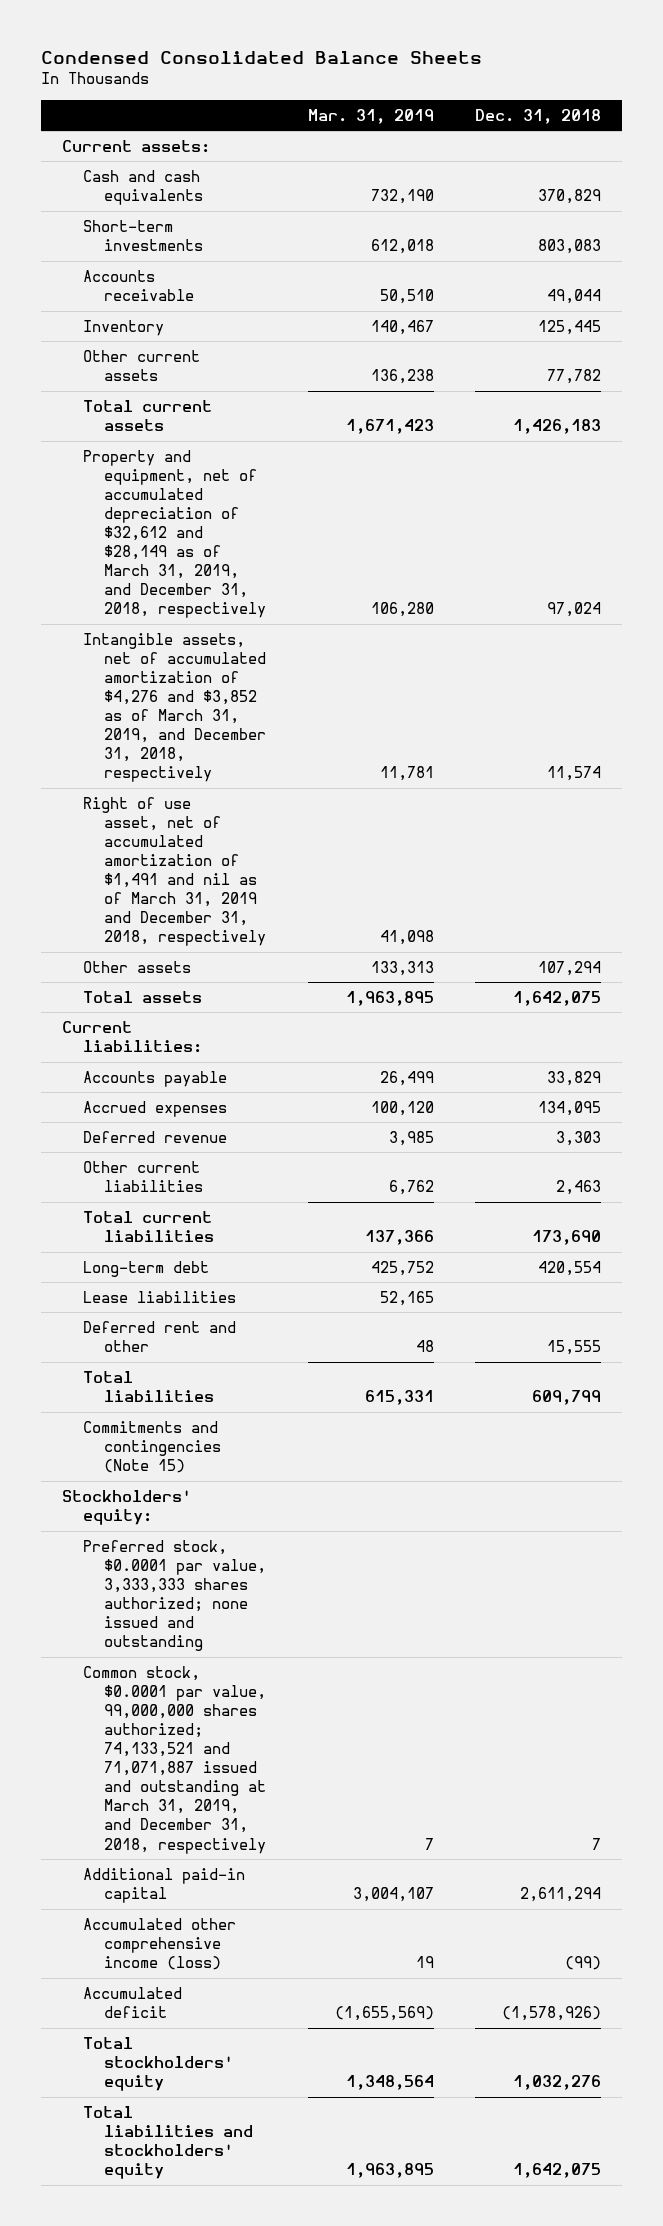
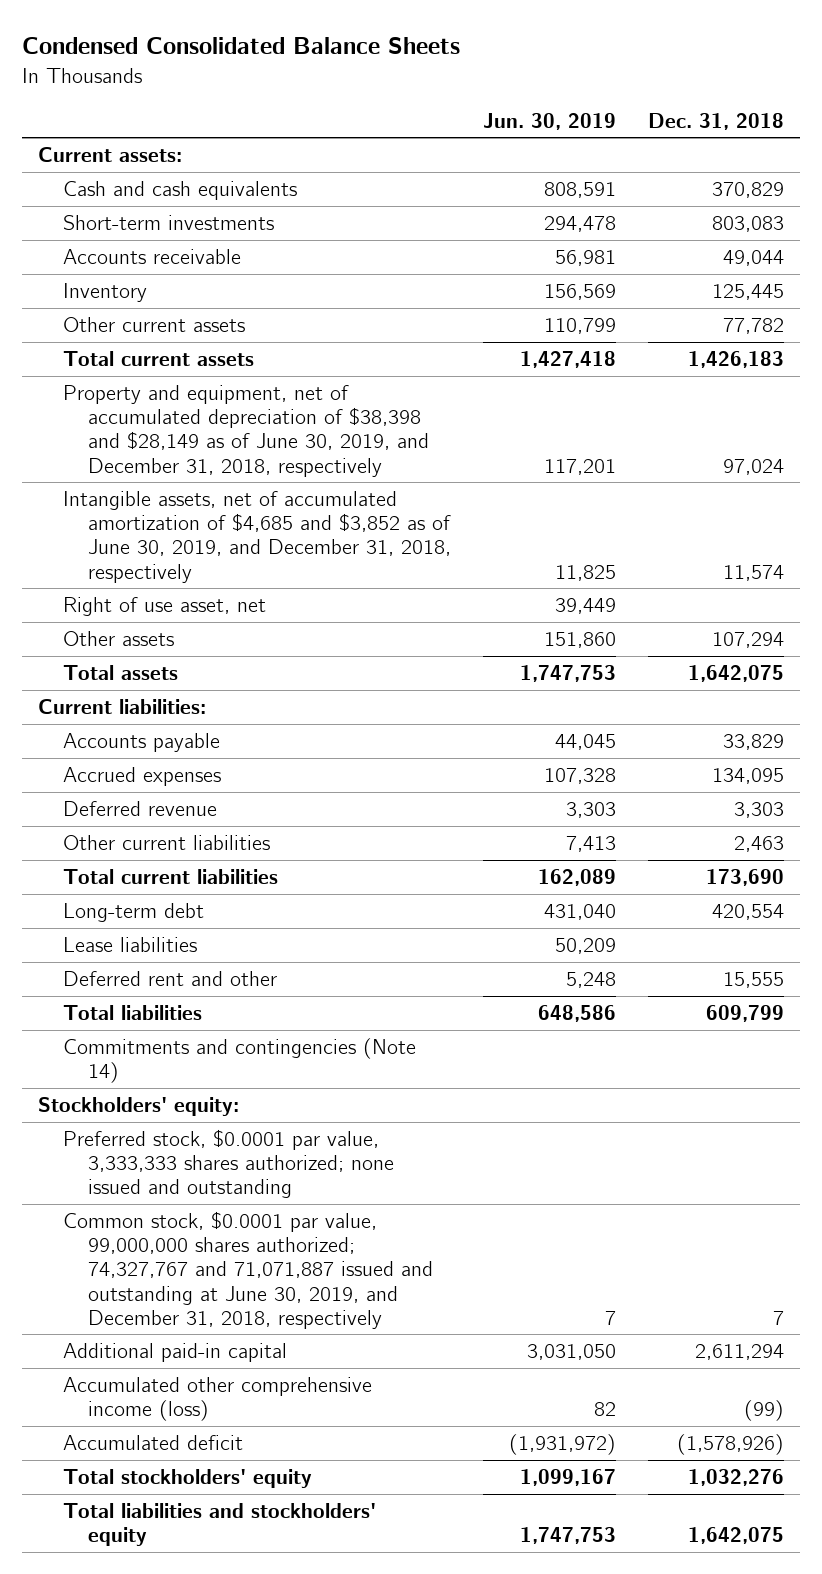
[307,108,434,124] Mar. 31, 2019 -> none
none -> [483,112,617,130] Jun. 30, 2019
[82,449,267,619] Property and equipment, net of accumulated depreciation of $32,612 and $28,149 as of March 31, 2019, and December 31, 2018, respectively -> [63,385,430,477] Property and equipment, net of accumulated depreciation of $38,398 and $28,149 as of June 30, 2019, and December 31, 2018, respectively
[82,632,267,783] Intangible assets, net of accumulated amortization of $4,276 and $3,852 as of March 31, 2019, and December 31, 2018, respectively -> [63,491,452,583] Intangible assets, net of accumulated amortization of $4,685 and $3,852 as of June 30, 2019, and December 31, 2018, respectively
[82,796,267,947] Right of use asset, net of accumulated amortization of $1,491 and nil as of March 31, 2019 and December 31, 2018, respectively -> [63,597,267,617] Right of use asset, net
[82,1420,222,1474] Commitments and contingencies (Note 15) -> [63,1038,417,1084] Commitments and contingencies (Note 14)
[82,1665,267,1854] Common stock, $0.0001 par value, 99,000,000 shares authorized; 74,133,521 and 71,071,887 issued and outstanding at March 31, 2019, and December 31, 2018, respectively -> [63,1211,434,1329] Common stock, $0.0001 par value, 99,000,000 shares authorized; 74,327,767 and 71,071,887 issued and outstanding at June 30, 2019, and December 31, 2018, respectively

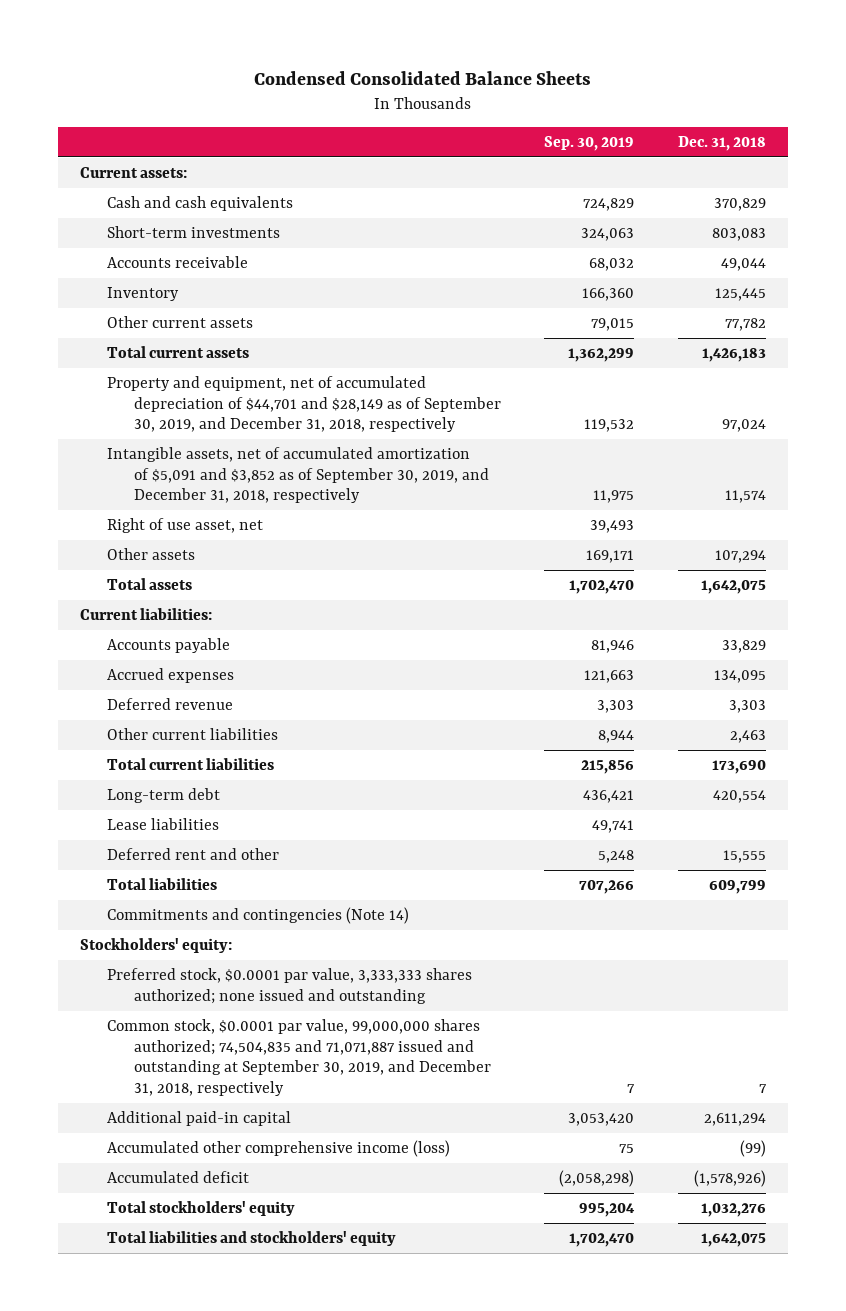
[483,112,617,130] Jun. 30, 2019 -> none
none -> [544,135,635,151] Sep. 30, 2019
[63,385,430,477] Property and equipment, net of accumulated depreciation of $38,398 and $28,149 as of June 30, 2019, and December 31, 2018, respectively -> [106,376,501,433] Property and equipment, net of accumulated depreciation of $44,701 and $28,149 as of September 30, 2019, and December 31, 2018, respectively
[63,491,452,583] Intangible assets, net of accumulated amortization of $4,685 and $3,852 as of June 30, 2019, and December 31, 2018, respectively -> [106,447,489,504] Intangible assets, net of accumulated amortization of $5,091 and $3,852 as of September 30, 2019, and December 31, 2018, respectively
[63,1211,434,1329] Common stock, $0.0001 par value, 99,000,000 shares authorized; 74,327,767 and 71,071,887 issued and outstanding at June 30, 2019, and December 31, 2018, respectively -> [106,1019,491,1096] Common stock, $0.0001 par value, 99,000,000 shares authorized; 74,504,835 and 71,071,887 issued and outstanding at September 30, 2019, and December 31, 2018, respectively

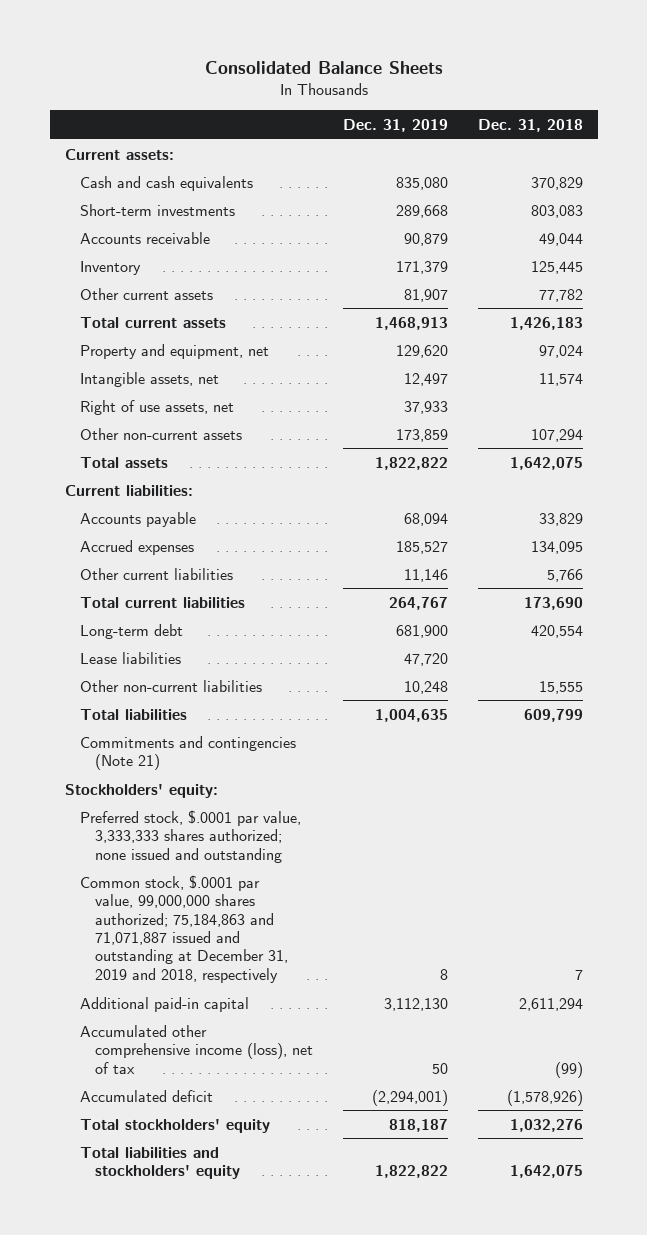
[253,71,591,86] Condensed Consolidated Balance Sheets -> [204,60,443,74] Consolidated Balance Sheets
[544,135,635,151] Sep. 30, 2019 -> none
none -> [342,118,448,132] Dec. 31, 2019
[106,376,501,433] Property and equipment, net of accumulated depreciation of $44,701 and $28,149 as of September 30, 2019, and December 31, 2018, respectively -> [79,343,269,359] Property and equipment, net
[106,447,489,504] Intangible assets, net of accumulated amortization of $5,091 and $3,852 as of September 30, 2019, and December 31, 2018, respectively -> [79,371,219,387] Intangible assets, net
[106,518,263,534] Right of use asset, net -> [79,399,234,415] Right of use assets, net
[106,548,195,561] Other assets -> [79,427,242,440] Other non-current assets
[106,698,233,711] Deferred revenue -> none
[729,730,766,744] 2,463 -> [546,568,583,582] 5,766
[106,848,279,861] Deferred rent and other -> [79,679,262,692] Other non-current liabilities
[106,907,409,925] Commitments and contingencies (Note 14) -> [79,735,296,771] Commitments and contingencies (Note 21)
[106,968,472,1004] Preferred stock, $0.0001 par value, 3,333,333 shares authorized; none issued and outstanding -> [79,809,301,863] Preferred stock, $.0001 par value, 3,333,333 shares authorized; none issued and outstanding
[106,1019,491,1096] Common stock, $0.0001 par value, 99,000,000 shares authorized; 74,504,835 and 71,071,887 issued and outstanding at September 30, 2019, and December 31, 2018, respectively -> [79,874,288,983] Common stock, $.0001 par value, 99,000,000 shares authorized; 75,184,863 and 71,071,887 issued and outstanding at December 31, 2019 and 2018, respectively
[106,1140,450,1158] Accumulated other comprehensive income (loss) -> [79,1024,313,1074] Accumulated other comprehensive income (loss), net of tax

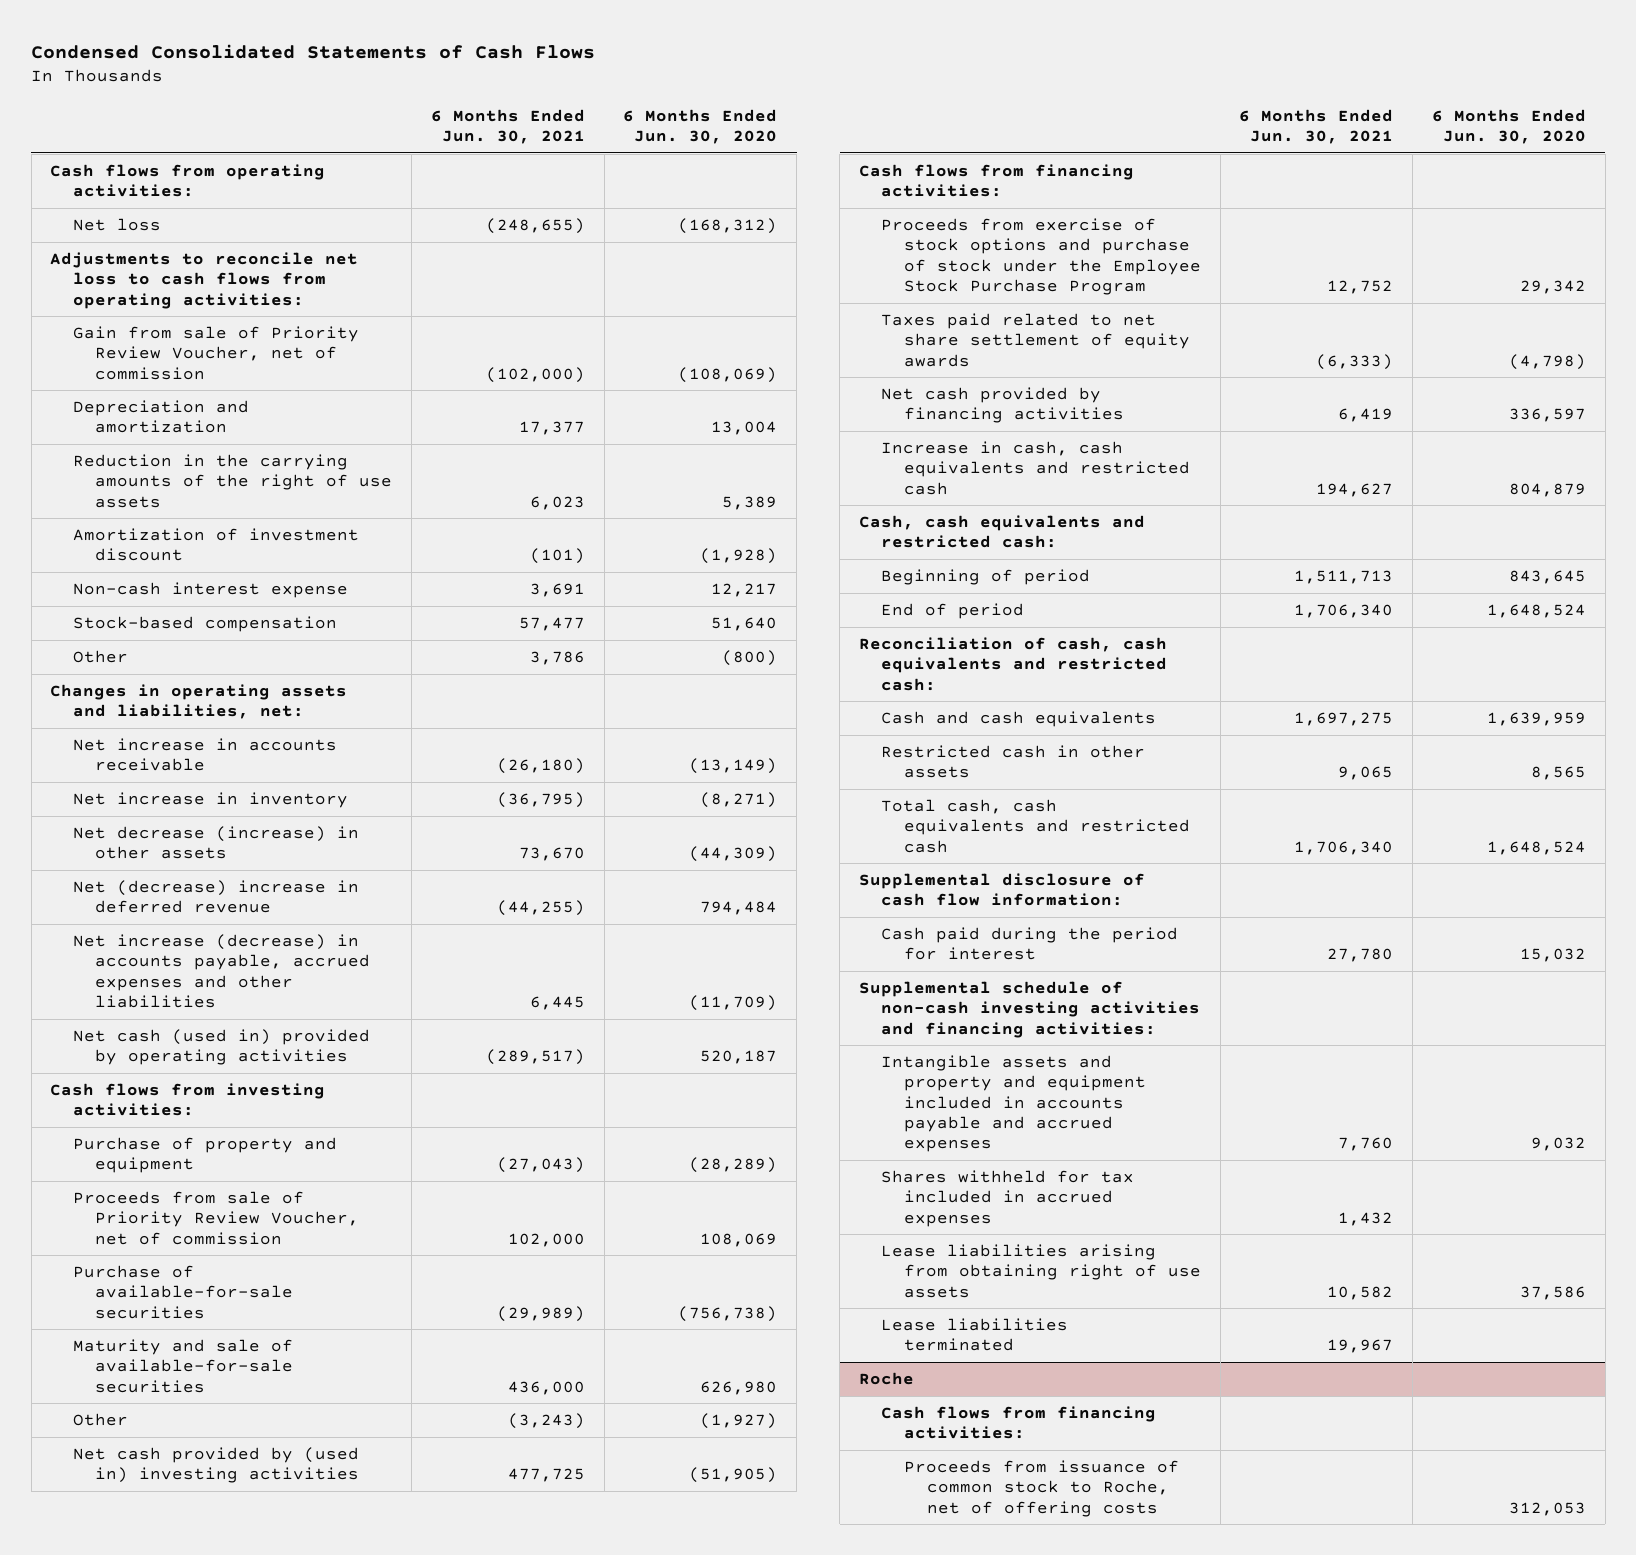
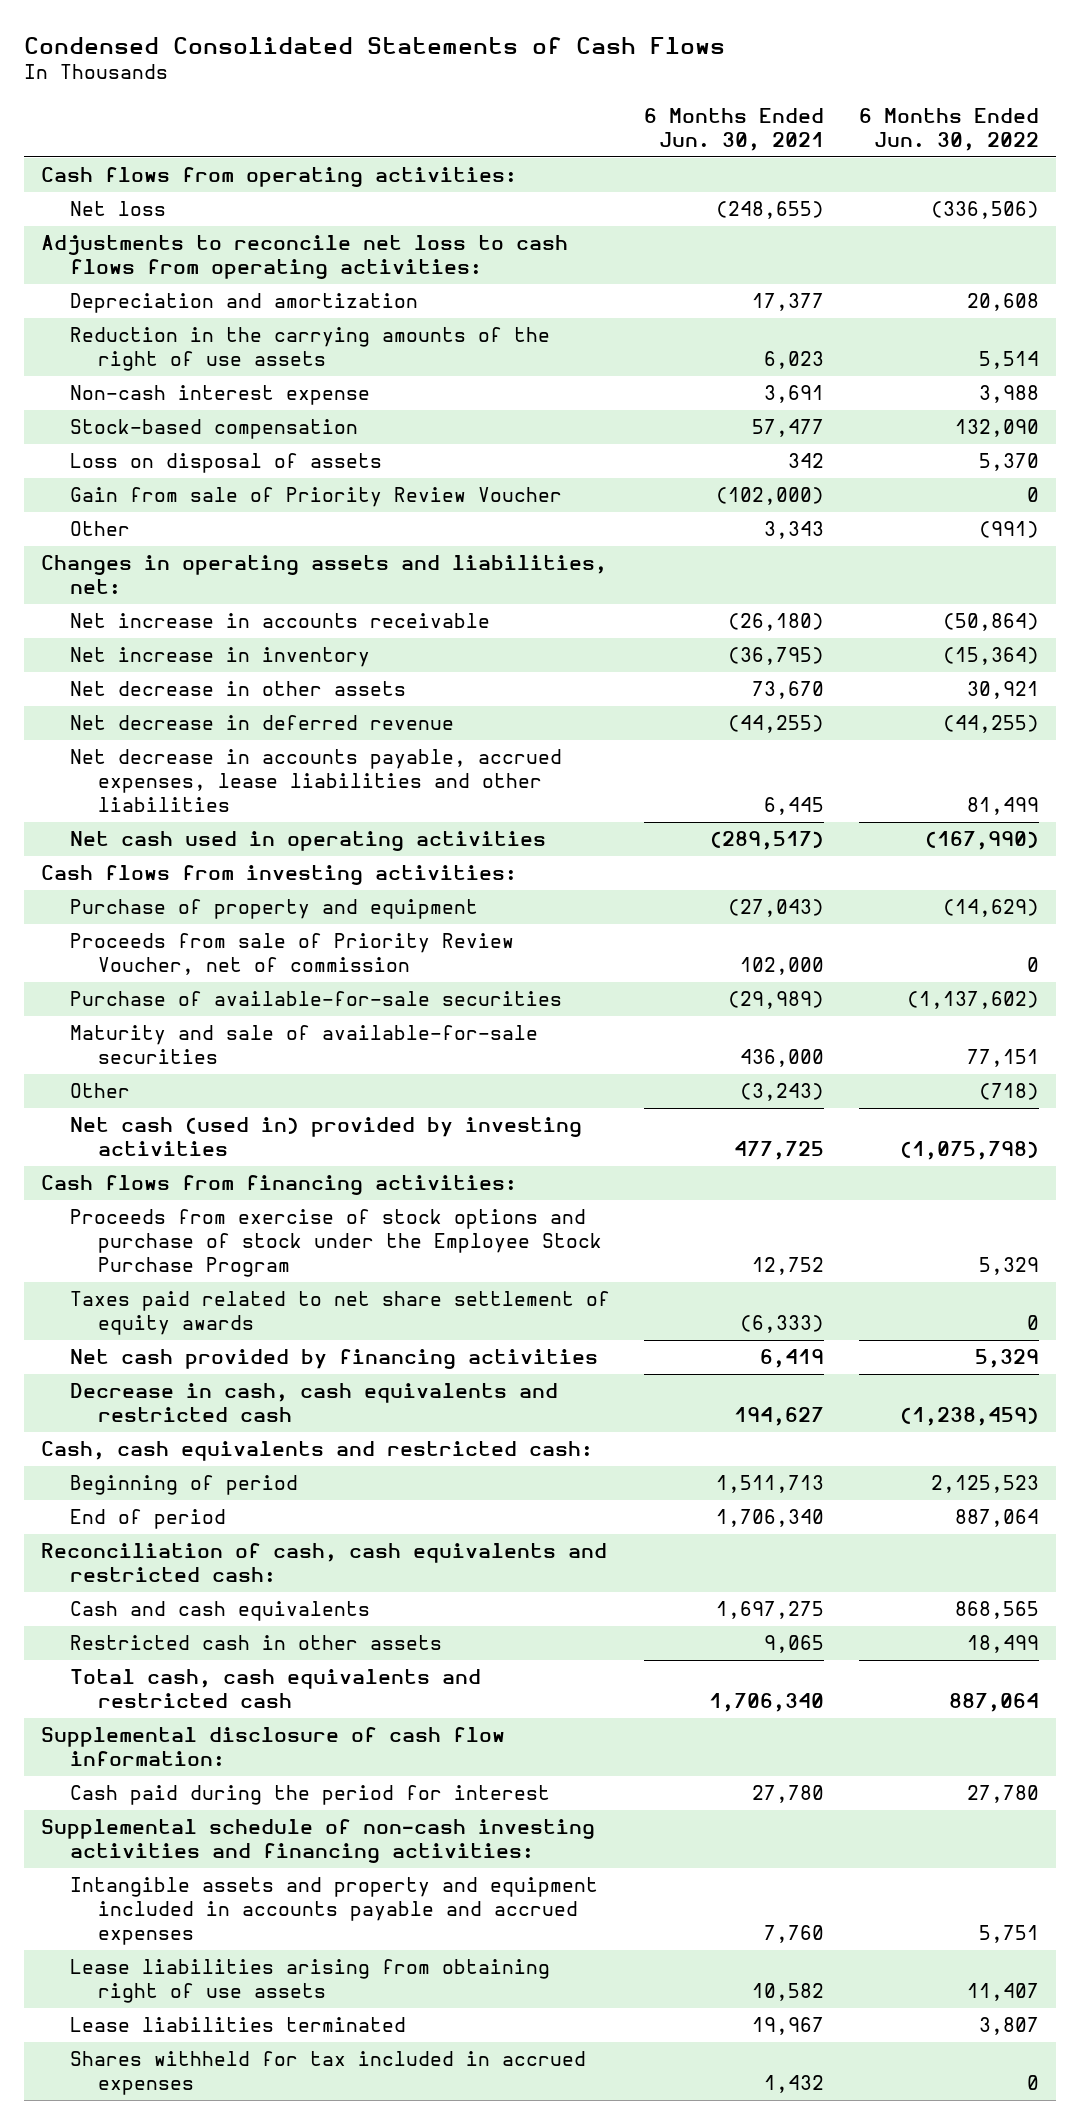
[623,108,778,144] 6 Months Ended Jun. 30, 2020 -> none
none -> [858,107,1039,151] 6 Months Ended Jun. 30, 2022
[72,325,359,380] Gain from sale of Priority Review Voucher, net of commission -> none
[72,527,359,562] Amortization of investment discount -> none
none -> [69,453,382,474] Loss on disposal of assets
none -> [69,487,562,508] Gain from sale of Priority Review Voucher
[529,650,585,665] 3,786 -> [764,521,825,540] 3,343
[72,825,359,860] Net decrease (increase) in other assets -> [69,681,406,697] Net decrease in other assets
[72,879,359,914] Net (decrease) increase in deferred revenue -> [69,715,454,731] Net decrease in deferred revenue
[72,933,371,1008] Net increase (decrease) in accounts payable, accrued expenses and other liabilities -> [69,749,562,813] Net decrease in accounts payable, accrued expenses, lease liabilities and other liabilities
[72,1028,370,1066] Net cash (used in) provided by operating activities -> [69,831,546,852] Net cash used in operating activities
[72,1446,360,1484] Net cash provided by (used in) investing activities -> [69,1117,582,1157] Net cash (used in) provided by investing activities
[881,440,1191,495] Increase in cash, cash equivalents and restricted cash -> [69,1383,558,1423] Decrease in cash, cash equivalents and restricted cash
[858,1371,914,1385] Roche -> none
[881,1405,1157,1440] Cash flows from financing activities: -> none
[904,1459,1180,1517] Proceeds from issuance of common stock to Roche, net of offering costs -> none
[881,1169,1135,1227] Shares withheld for tax included in accrued expenses -> [69,2051,586,2096] Shares withheld for tax included in accrued expenses

